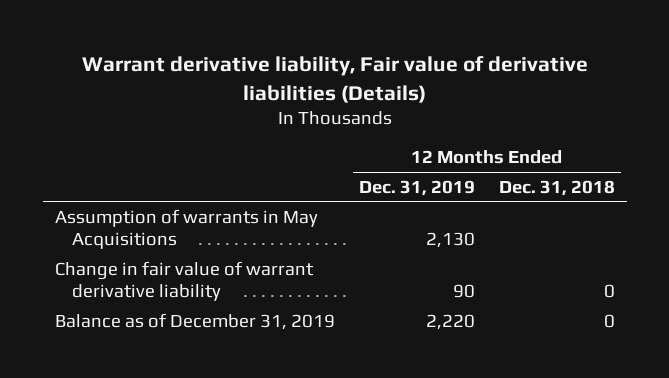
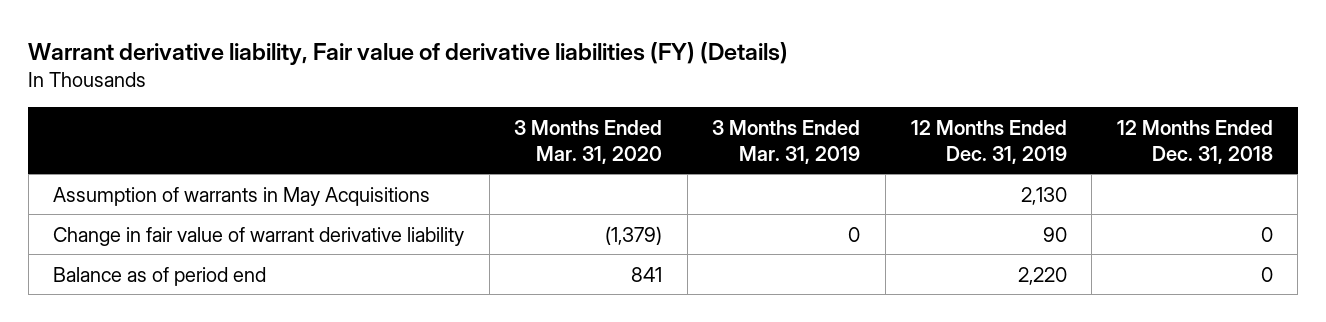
[81,56,588,103] Warrant derivative liability, Fair value of derivative liabilities (Details) -> [28,41,789,65] Warrant derivative liability, Fair value of derivative liabilities (FY) (Details)
none -> [514,119,663,164] 3 Months Ended Mar. 31, 2020
none -> [712,119,861,164] 3 Months Ended Mar. 31, 2019
[54,312,335,330] Balance as of December 31, 2019 -> [53,266,267,286] Balance as of period end

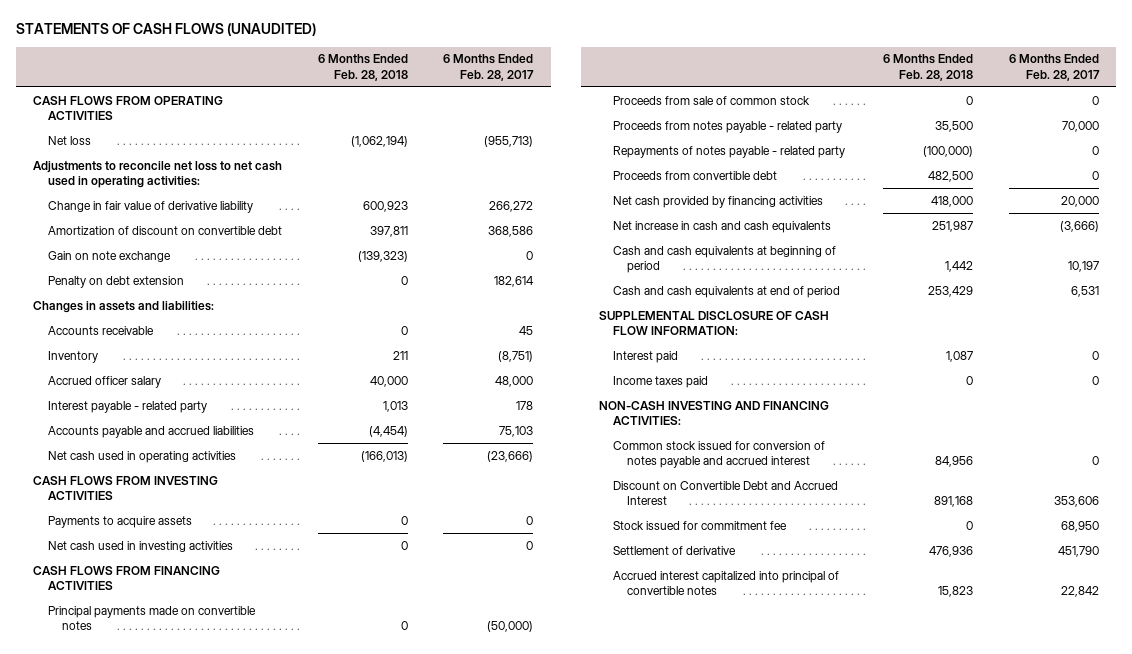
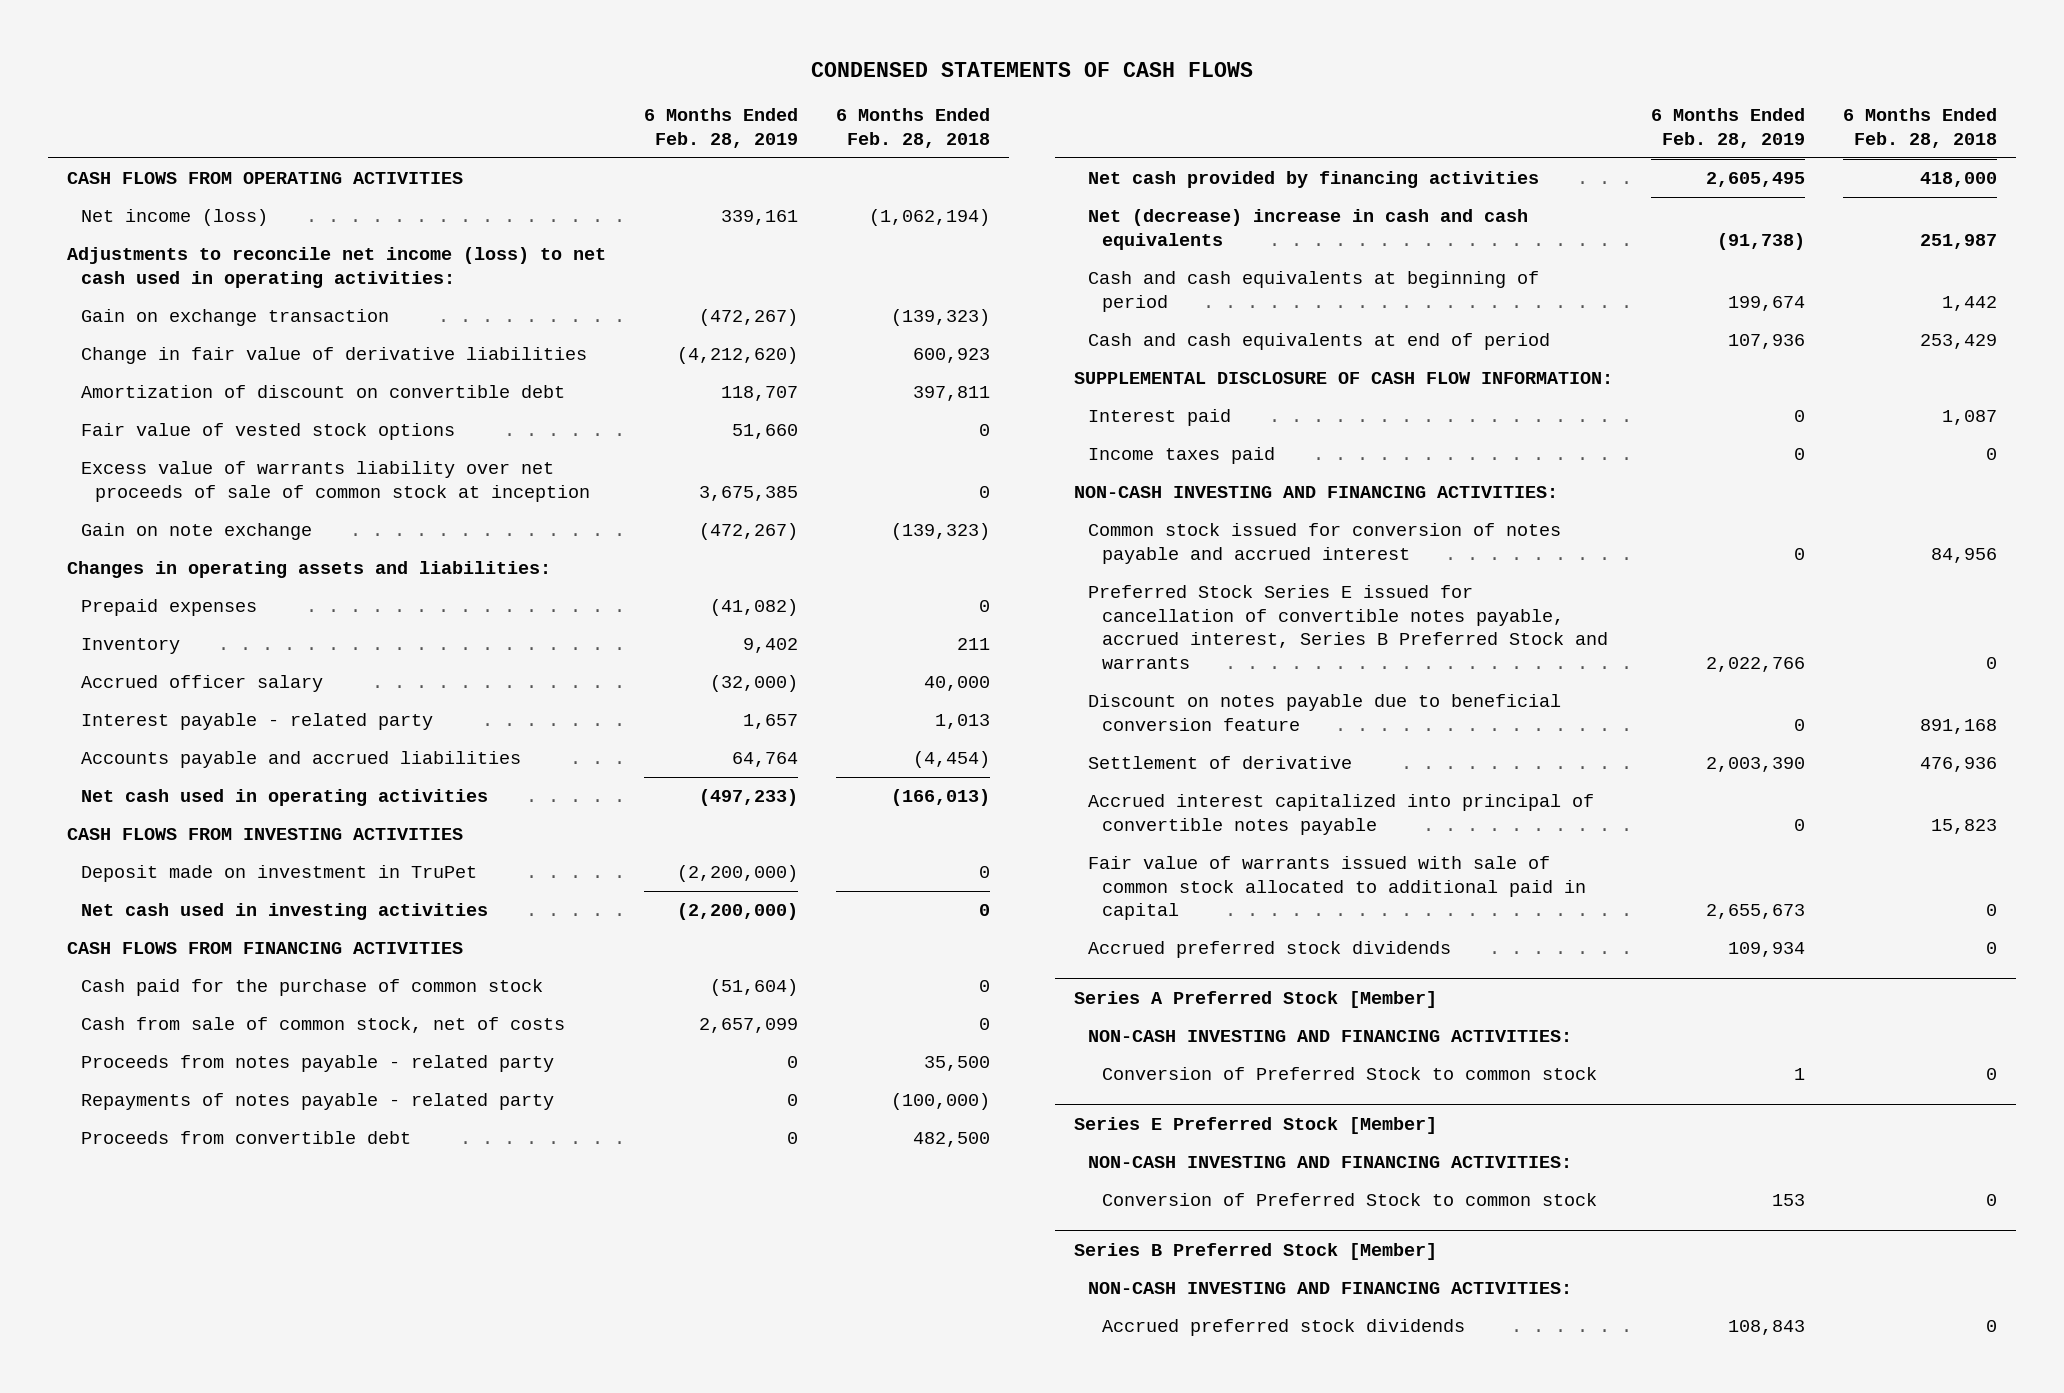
[15,23,316,37] STATEMENTS OF CASH FLOWS (UNAUDITED) -> [811,62,1254,78] CONDENSED STATEMENTS OF CASH FLOWS
[443,54,535,81] 6 Months Ended Feb. 28, 2017 -> none
none -> [644,108,799,148] 6 Months Ended Feb. 28, 2019
[47,135,91,145] Net loss -> [81,209,269,227] Net income (loss)
[33,160,283,189] Adjustments to reconcile net loss to net cash used in operating activities: -> [67,247,607,288] Adjustments to reconcile net income (loss) to net cash used in operating activities:
none -> [81,309,390,327] Gain on exchange transaction
[47,200,253,213] Change in fair value of derivative liability -> [81,347,588,365] Change in fair value of derivative liabilities
none -> [81,423,456,441] Fair value of vested stock options
none -> [81,461,590,502] Excess value of warrants liability over net proceeds of sale of common stock at inception
[47,275,184,288] Penalty on debt extension -> none
[47,325,154,335] Accounts receivable -> none
[33,300,215,313] Changes in assets and liabilities: -> [67,561,552,579] Changes in operating assets and liabilities:
none -> [81,599,258,617] Prepaid expenses
[47,515,192,528] Payments to acquire assets -> none
none -> [81,865,478,883] Deposit made on investment in TruPet
[47,605,256,631] Principal payments made on convertible notes -> none
none -> [81,979,544,997] Cash paid for the purchase of common stock
[613,95,811,105] Proceeds from sale of common stock -> [81,1017,566,1034] Cash from sale of common stock, net of costs
[613,220,832,233] Net increase in cash and cash equivalents -> [1088,209,1529,250] Net (decrease) increase in cash and cash equivalents
[613,520,788,530] Stock issued for commitment fee -> none
none -> [1088,585,1608,669] Preferred Stock Series E issued for cancellation of convertible notes payable, accrued interest, Series B Preferred Stock and warrants
[613,480,839,506] Discount on Convertible Debt and Accrued Interest -> [1088,694,1562,731] Discount on notes payable due to beneficial conversion feature
[613,570,840,596] Accrued interest capitalized into principal of convertible notes -> [1088,794,1595,835] Accrued interest capitalized into principal of convertible notes payable
none -> [1088,856,1586,921] Fair value of warrants issued with sale of common stock allocated to additional paid in capital
none -> [1088,941,1452,959] Accrued preferred stock dividends
none -> [1074,991,1438,1009] Series A Preferred Stock [Member]
none -> [1088,1030,1573,1043] NON-CASH INVESTING AND FINANCING ACTIVITIES:
none -> [1101,1067,1597,1081] Conversion of Preferred Stock to common stock
none -> [1074,1117,1438,1135] Series E Preferred Stock [Member]
none -> [1088,1156,1573,1169] NON-CASH INVESTING AND FINANCING ACTIVITIES:
none -> [1101,1193,1597,1207] Conversion of Preferred Stock to common stock
none -> [1074,1243,1438,1261] Series B Preferred Stock [Member]
none -> [1088,1282,1573,1295] NON-CASH INVESTING AND FINANCING ACTIVITIES:
none -> [1101,1319,1465,1337] Accrued preferred stock dividends

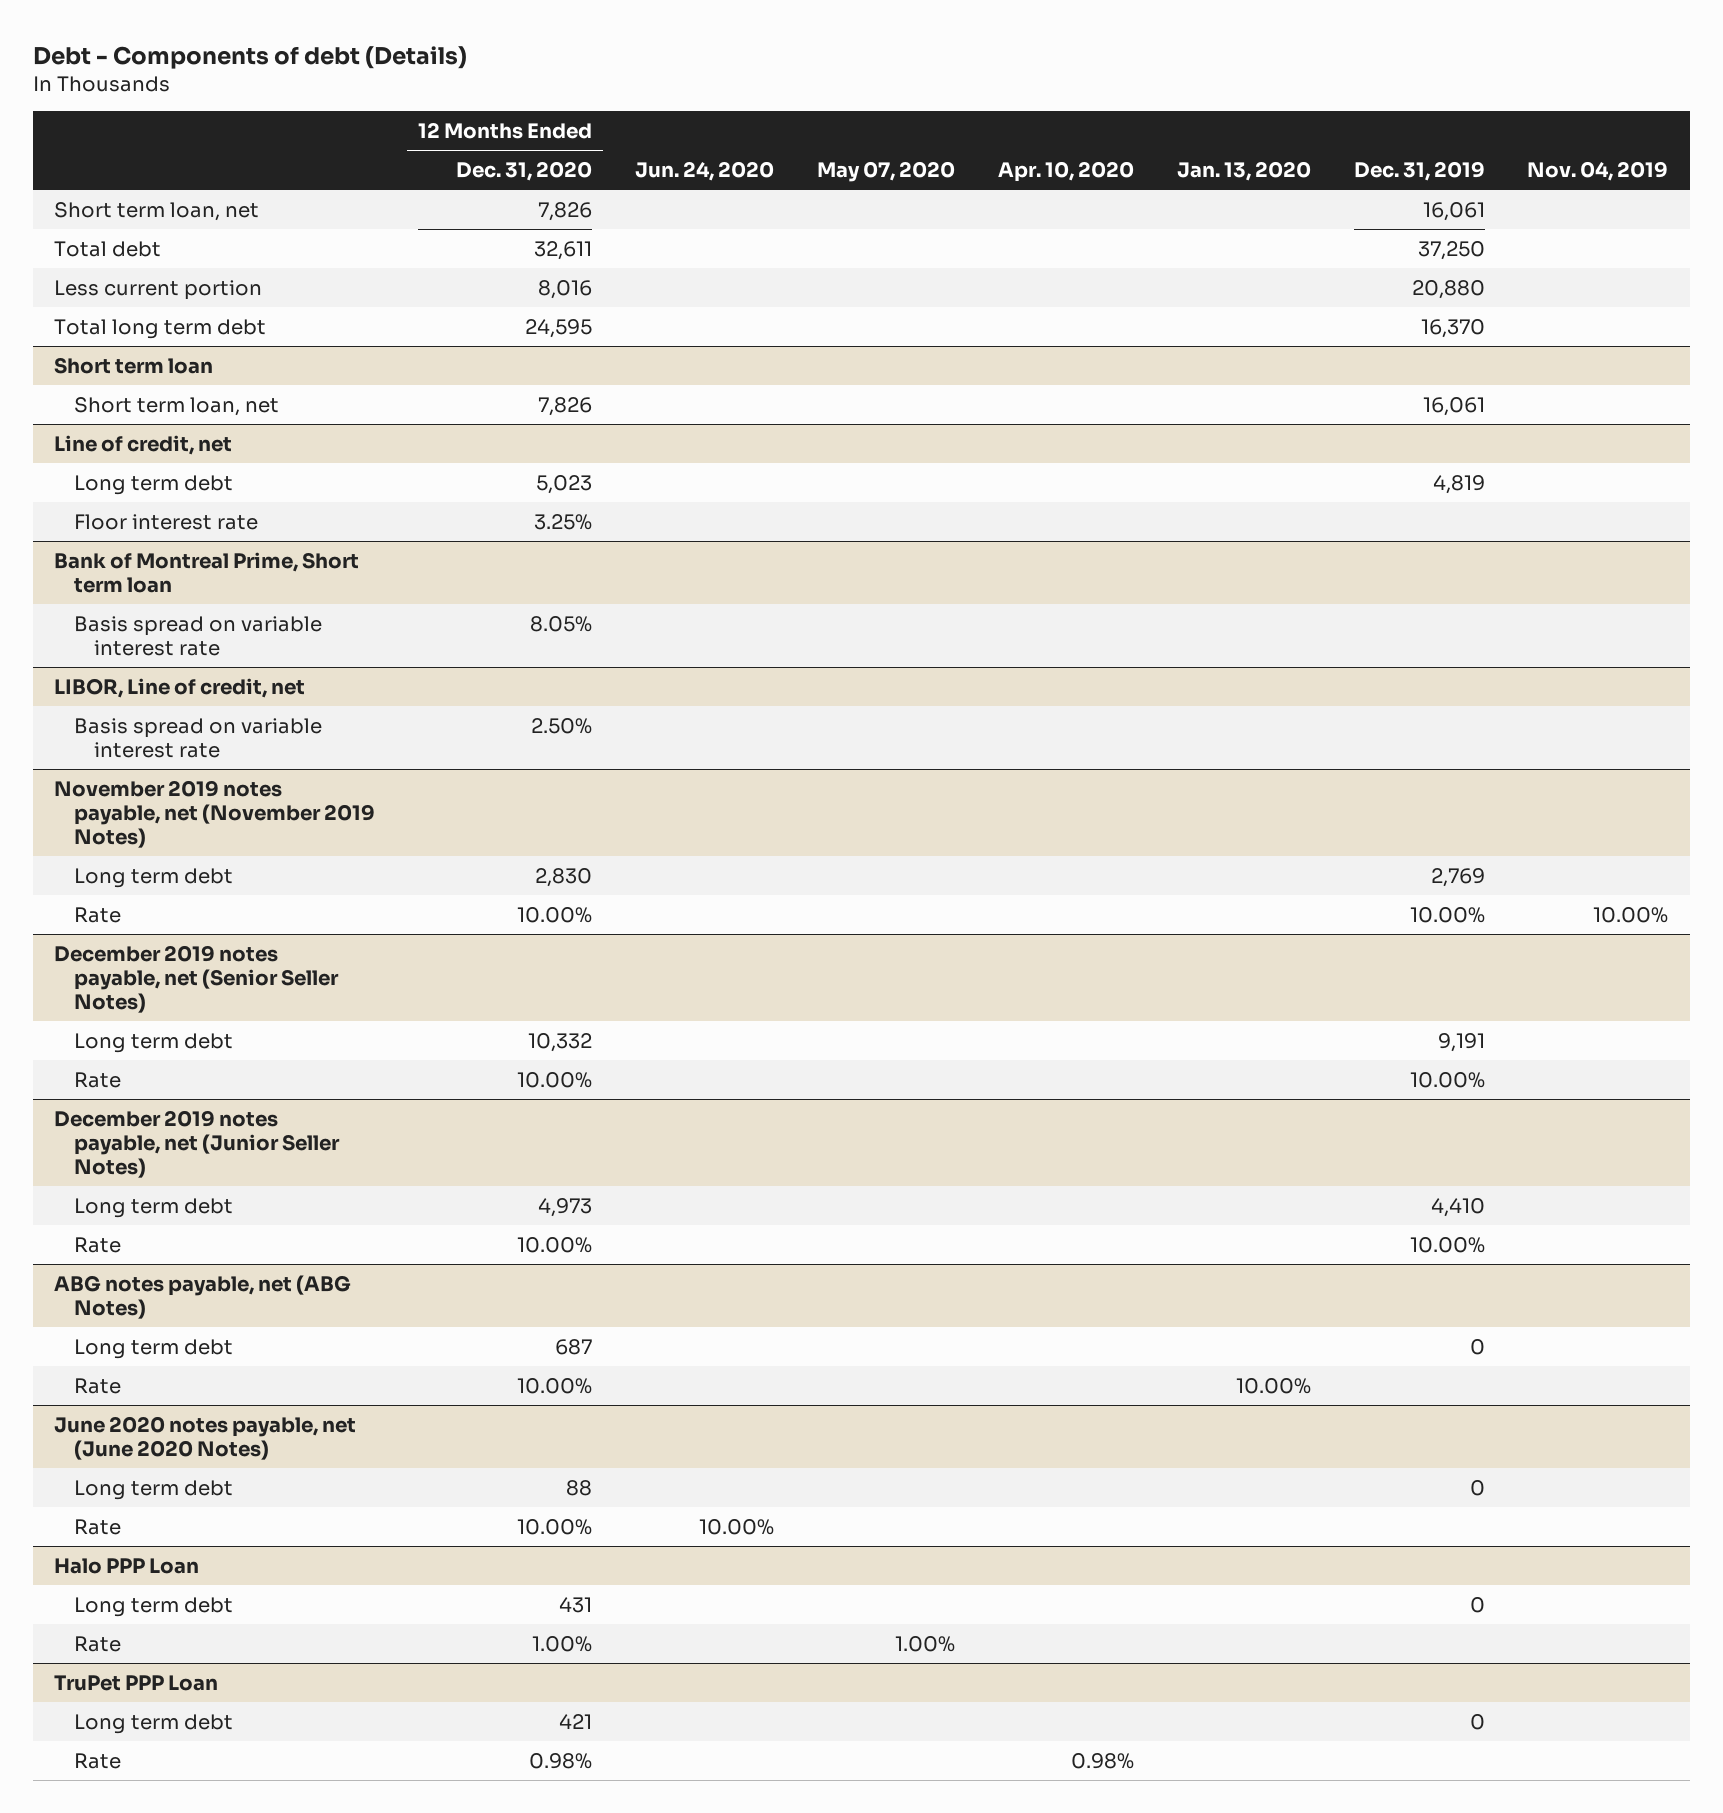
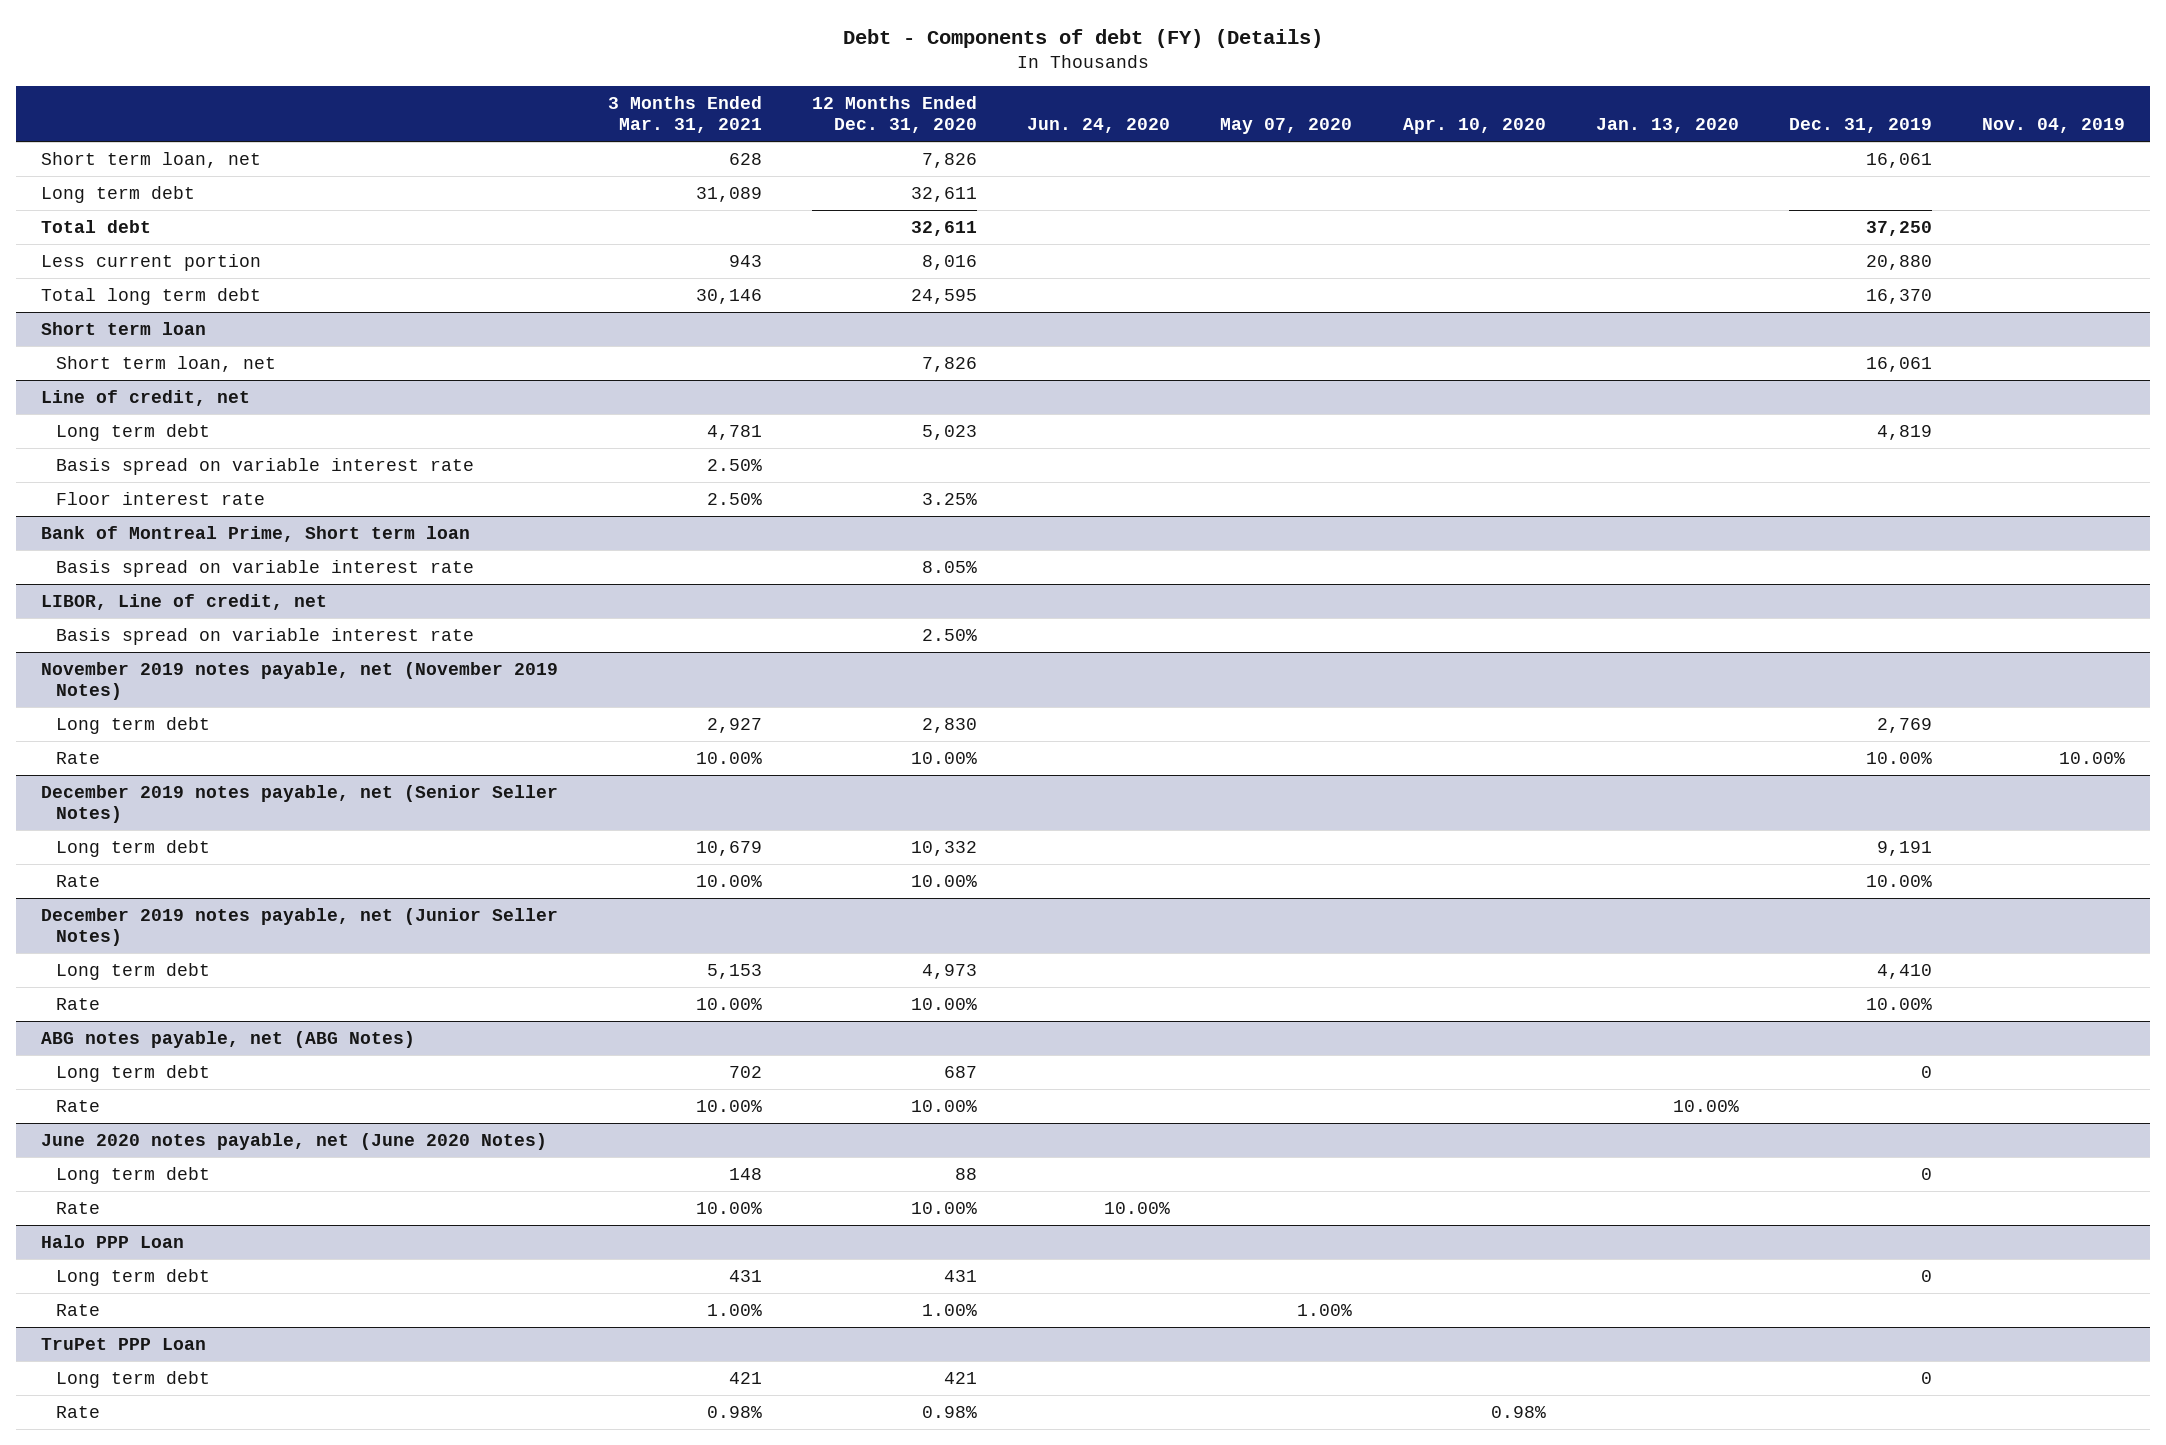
[32,45,467,69] Debt - Components of debt (Details) -> [842,28,1323,48] Debt - Components of debt (FY) (Details)
none -> [607,96,762,134] 3 Months Ended Mar. 31, 2021
none -> [40,186,195,204] Long term debt
none -> [55,458,474,476] Basis spread on variable interest rate

